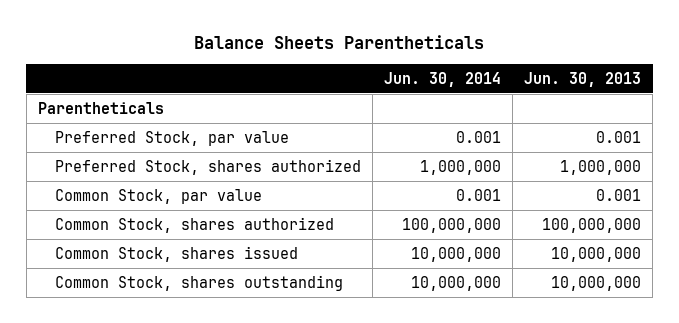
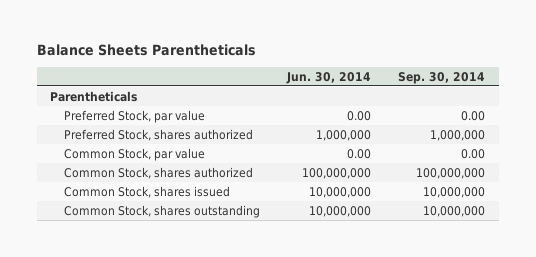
[524,71,642,87] Jun. 30, 2013 -> none
none -> [398,71,486,84] Sep. 30, 2014
[456,130,502,143] 0.001 -> [347,110,372,121] 0.00
[456,188,502,201] 0.001 -> [347,148,372,159] 0.00

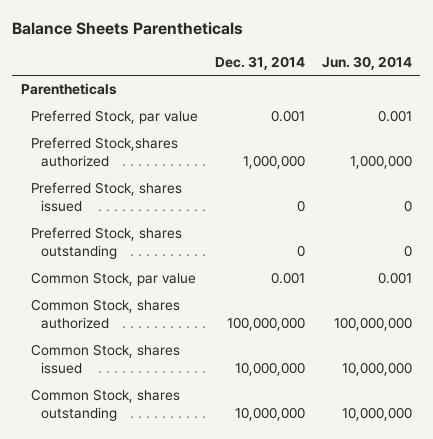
[398,71,486,84] Sep. 30, 2014 -> none
none -> [214,55,305,70] Dec. 31, 2014
[347,110,372,121] 0.00 -> [377,110,412,123] 0.001
[63,128,253,141] Preferred Stock, shares authorized -> [31,137,179,168] Preferred Stock,shares authorized
none -> [31,182,183,213] Preferred Stock, shares issued
none -> [31,227,183,260] Preferred Stock, shares outstanding
[347,148,372,159] 0.00 -> [377,272,412,285] 0.001

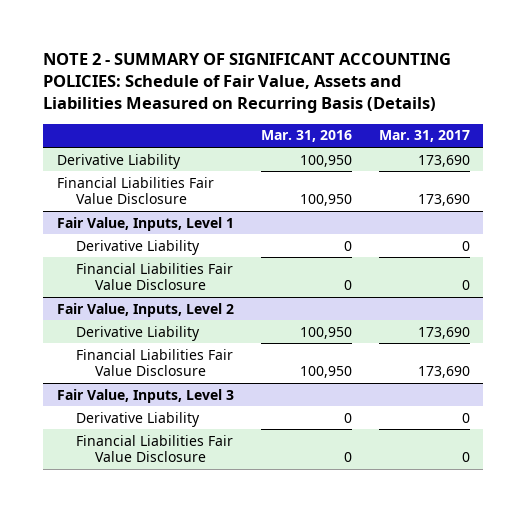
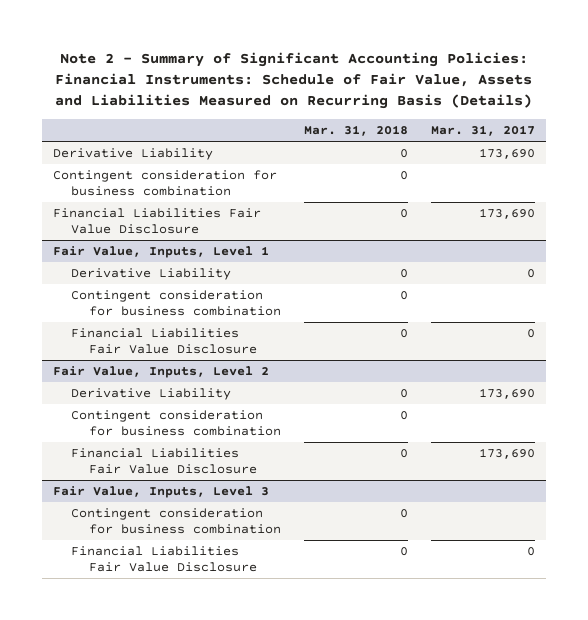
[43,53,452,114] NOTE 2 - SUMMARY OF SIGNIFICANT ACCOUNTING POLICIES: Schedule of Fair Value, Assets and Liabilities Measured on Recurring Basis (Details) -> [55,52,533,110] Note 2 - Summary of Significant Accounting Policies: Financial Instruments: Schedule of Fair Value, Assets and Liabilities Measured on Recurring Basis (Details)
[260,130,352,143] Mar. 31, 2016 -> none
none -> [303,125,408,137] Mar. 31, 2018
none -> [53,170,278,197] Contingent consideration for business combination
none -> [71,290,281,317] Contingent consideration for business combination
none -> [71,410,281,437] Contingent consideration for business combination
[75,411,200,427] Derivative Liability -> none
none -> [71,508,281,535] Contingent consideration for business combination

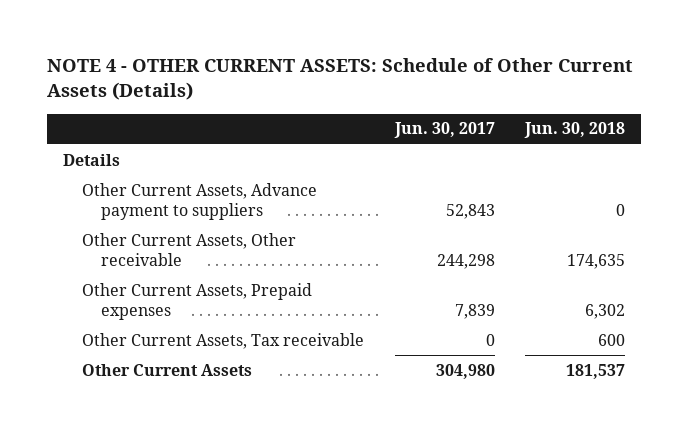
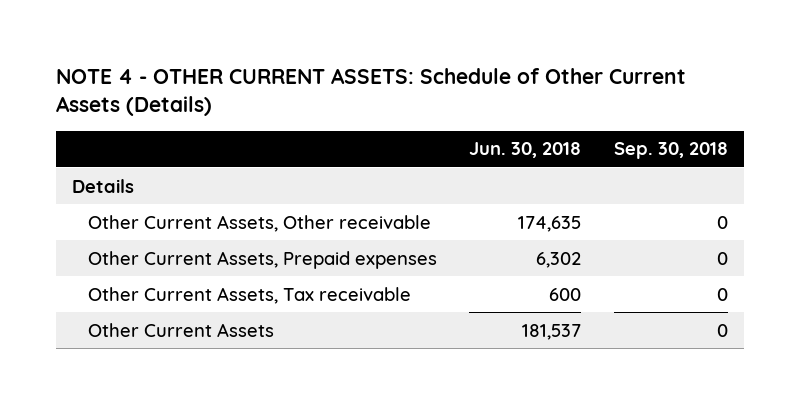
[393,122,495,139] Jun. 30, 2017 -> none
none -> [613,142,728,160] Sep. 30, 2018
[81,182,317,221] Other Current Assets, Advance payment to suppliers -> none

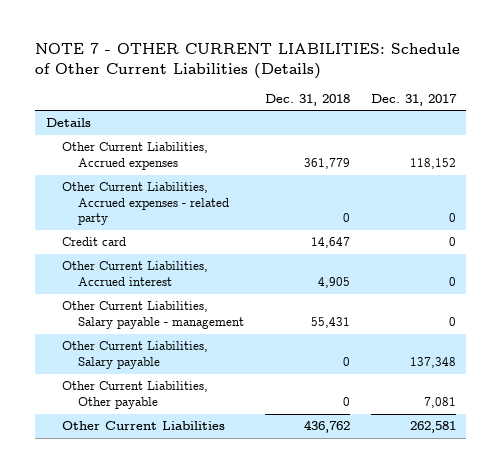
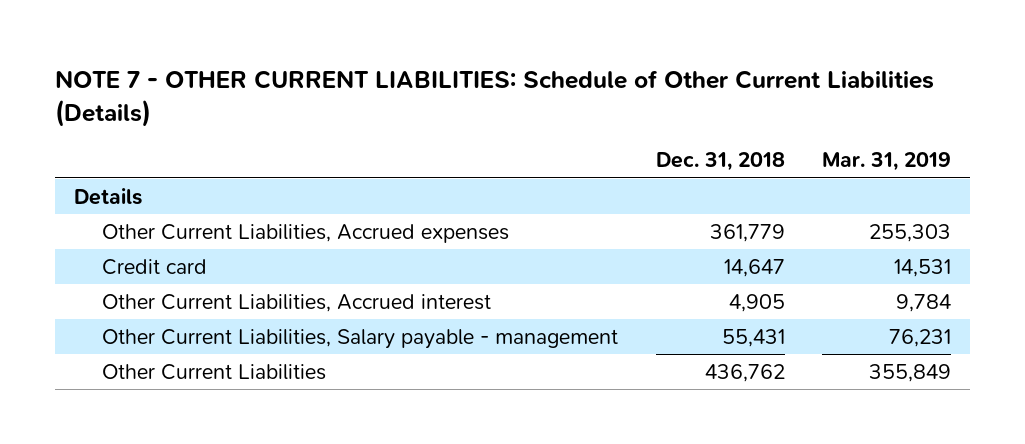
[370,93,457,106] Dec. 31, 2017 -> none
none -> [822,152,952,172] Mar. 31, 2019
[61,182,230,226] Other Current Liabilities, Accrued expenses - related party -> none
[61,341,208,369] Other Current Liabilities, Salary payable -> none
[61,381,208,409] Other Current Liabilities, Other payable -> none

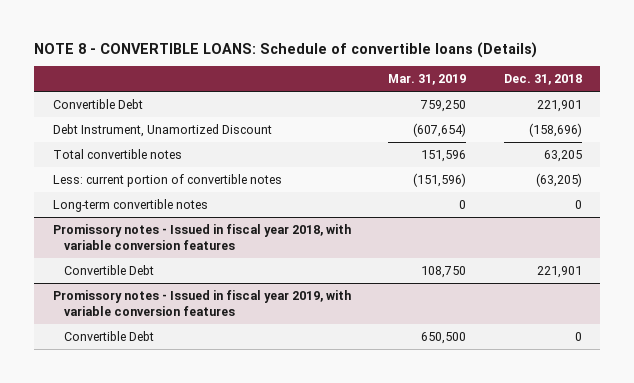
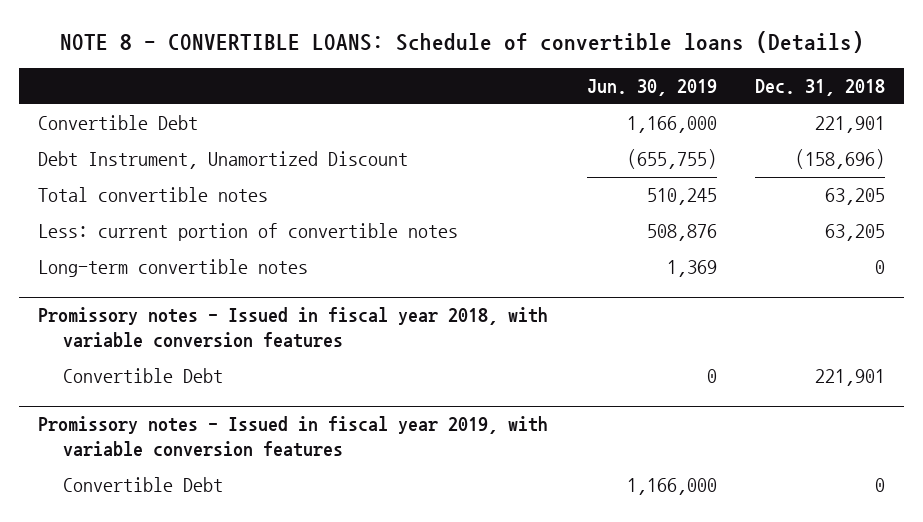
[388,74,467,86] Mar. 31, 2019 -> none
none -> [586,79,717,97] Jun. 30, 2019
[535,172,582,187] (63,205) -> [824,224,885,242] 63,205

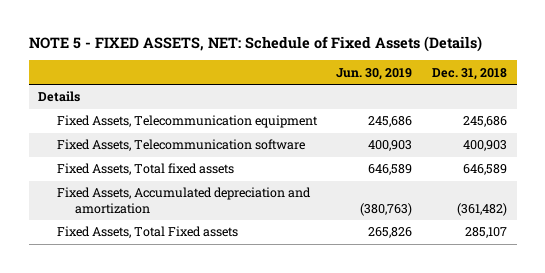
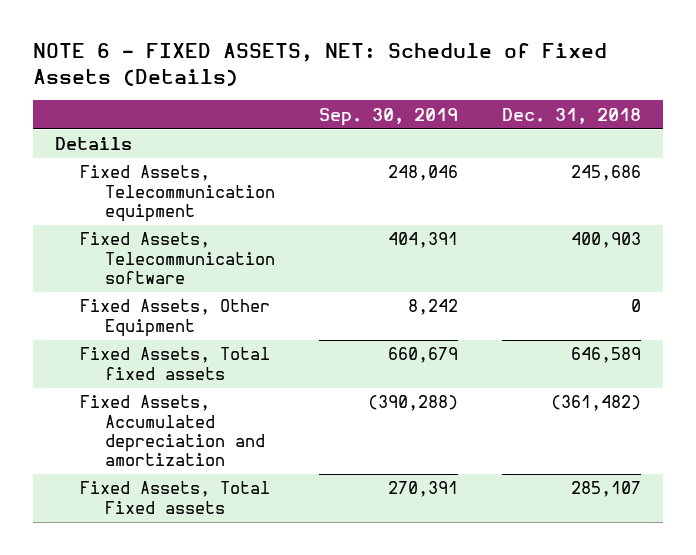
[28,36,482,53] NOTE 5 - FIXED ASSETS, NET: Schedule of Fixed Assets (Details) -> [32,43,607,86] NOTE 6 - FIXED ASSETS, NET: Schedule of Fixed Assets (Details)
[336,67,413,80] Jun. 30, 2019 -> none
none -> [319,107,459,126] Sep. 30, 2019
none -> [79,299,270,337] Fixed Assets, Other Equipment

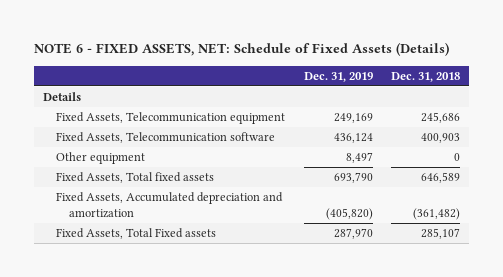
[319,107,459,126] Sep. 30, 2019 -> none
none -> [303,71,373,82] Dec. 31, 2019
[79,299,270,337] Fixed Assets, Other Equipment -> [56,152,146,165] Other equipment

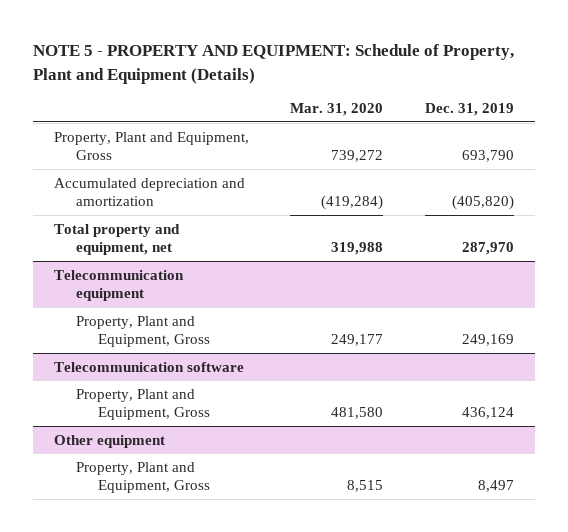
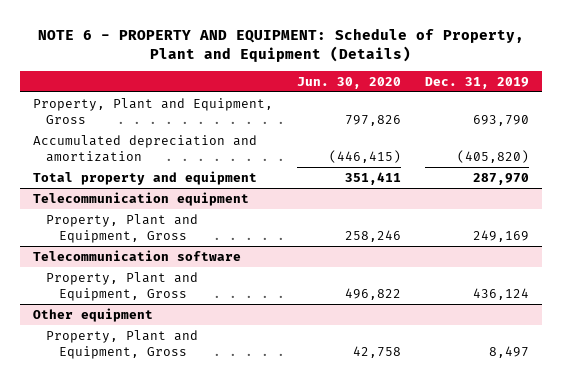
[32,44,514,84] NOTE 5 - PROPERTY AND EQUIPMENT: Schedule of Property, Plant and Equipment (Details) -> [38,27,525,62] NOTE 6 - PROPERTY AND EQUIPMENT: Schedule of Property, Plant and Equipment (Details)
[290,103,384,117] Mar. 31, 2020 -> none
none -> [297,76,402,89] Jun. 30, 2020
[53,223,180,256] Total property and equipment, net -> [32,170,257,185] Total property and equipment

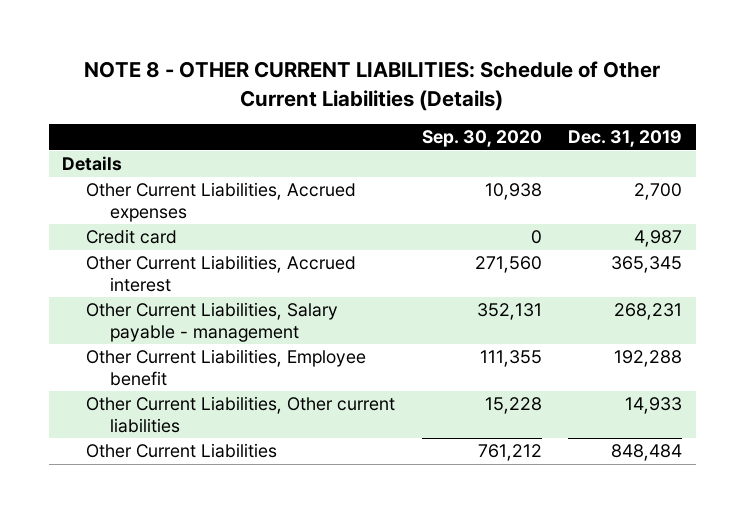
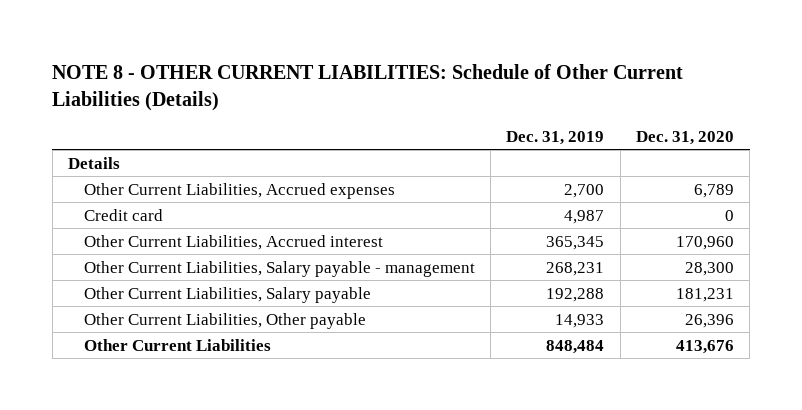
[421,130,542,148] Sep. 30, 2020 -> none
none -> [635,130,734,145] Dec. 31, 2020
[86,349,367,386] Other Current Liabilities, Employee benefit -> [83,286,371,303] Other Current Liabilities, Salary payable
[86,396,396,433] Other Current Liabilities, Other current liabilities -> [83,312,366,329] Other Current Liabilities, Other payable

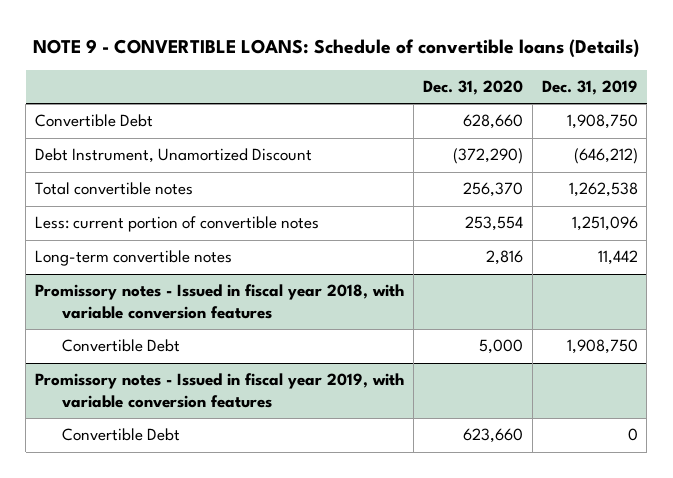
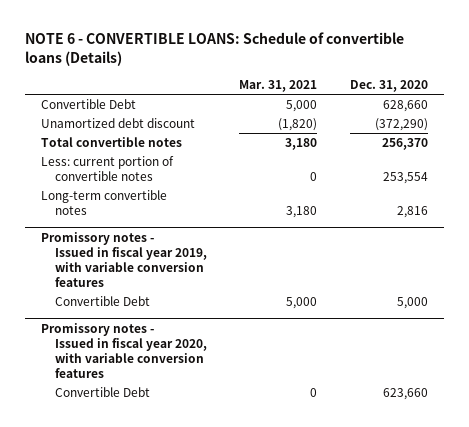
[33,38,640,58] NOTE 9 - CONVERTIBLE LOANS: Schedule of convertible loans (Details) -> [25,32,405,66] NOTE 6 - CONVERTIBLE LOANS: Schedule of convertible loans (Details)
[541,80,638,96] Dec. 31, 2019 -> none
none -> [239,80,318,93] Mar. 31, 2021
[35,148,313,164] Debt Instrument, Unamortized Discount -> [41,117,196,128] Unamortized debt discount
[35,284,405,319] Promissory notes - Issued in fiscal year 2018, with variable conversion features -> none
[62,339,181,353] Convertible Debt -> none
none -> [55,295,151,306] Convertible Debt
none -> [41,322,208,379] Promissory notes - Issued in fiscal year 2020, with variable conversion features

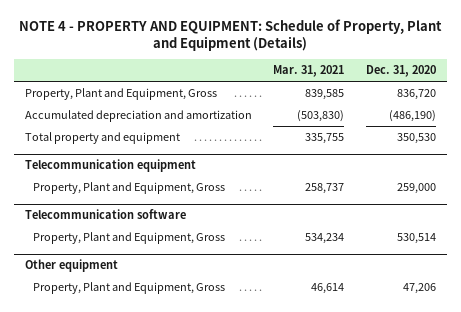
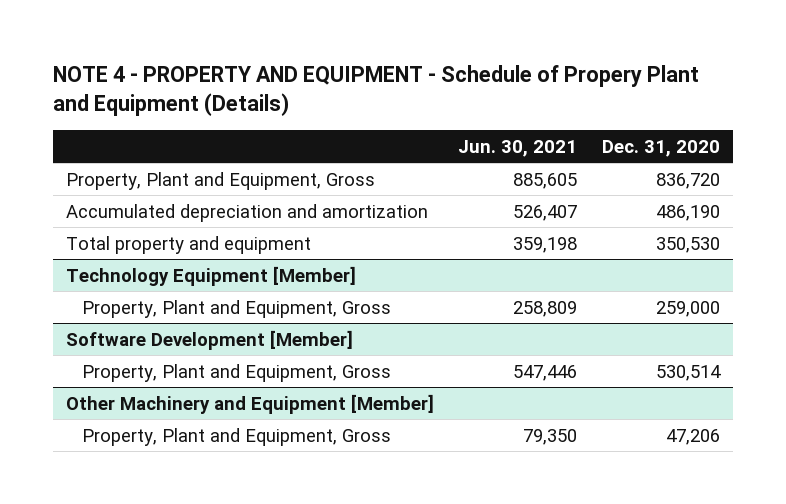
[19,18,443,52] NOTE 4 - PROPERTY AND EQUIPMENT: Schedule of Property, Plant and Equipment (Details) -> [53,65,700,117] NOTE 4 - PROPERTY AND EQUIPMENT - Schedule of Propery Plant and Equipment (Details)
[273,65,345,78] Mar. 31, 2021 -> none
none -> [458,139,578,157] Jun. 30, 2021
[389,109,437,122] (486,190) -> [656,204,721,221] 486,190
[24,159,196,173] Telecommunication equipment -> [65,265,356,286] Technology Equipment [Member]
[24,209,186,220] Telecommunication software -> [65,329,353,350] Software Development [Member]
[24,259,118,273] Other equipment -> [65,393,434,414] Other Machinery and Equipment [Member]

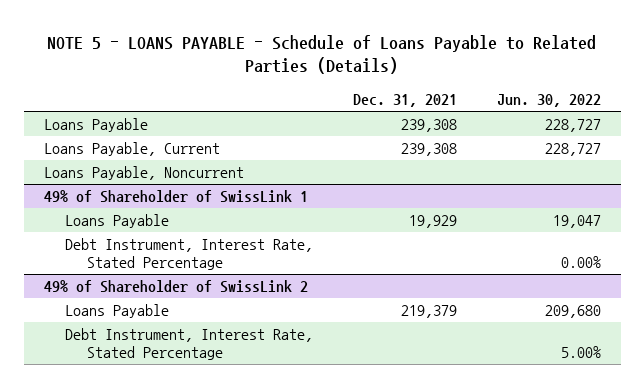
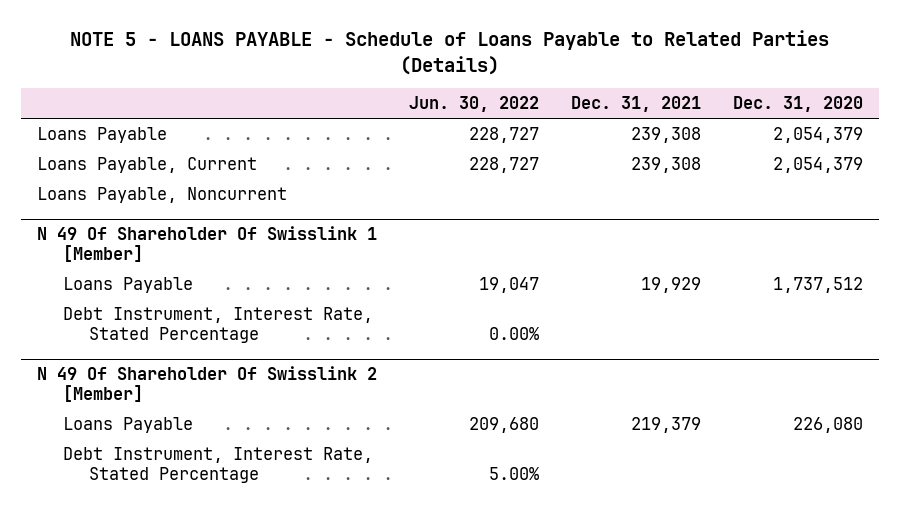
none -> [733,96,864,113] Dec. 31, 2020
[43,190,308,204] 49% of Shareholder of SwissLink 1 -> [36,226,377,263] N 49 Of Shareholder Of Swisslink 1 [Member]
[43,280,308,294] 49% of Shareholder of SwissLink 2 -> [36,366,377,403] N 49 Of Shareholder Of Swisslink 2 [Member]

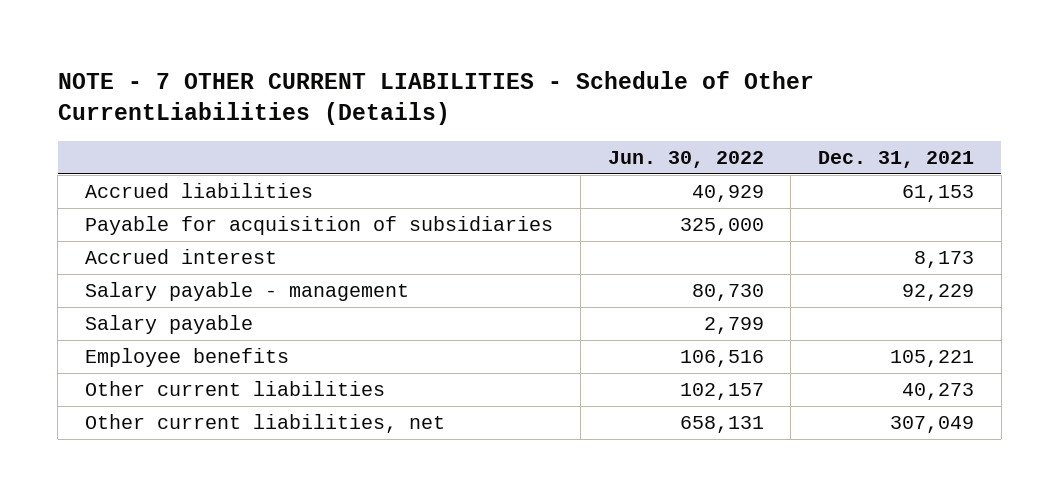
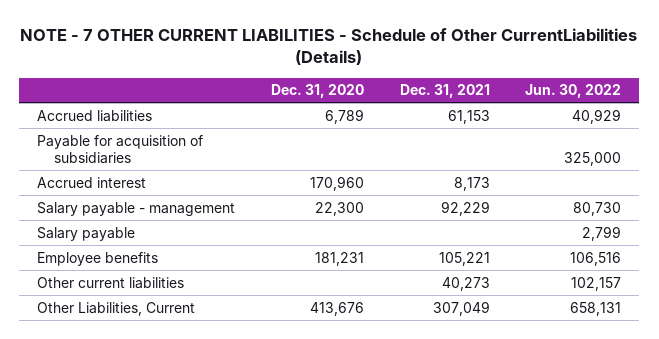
none -> [270,84,364,99] Dec. 31, 2020
[85,414,446,434] Other current liabilities, net -> [37,301,196,316] Other Liabilities, Current

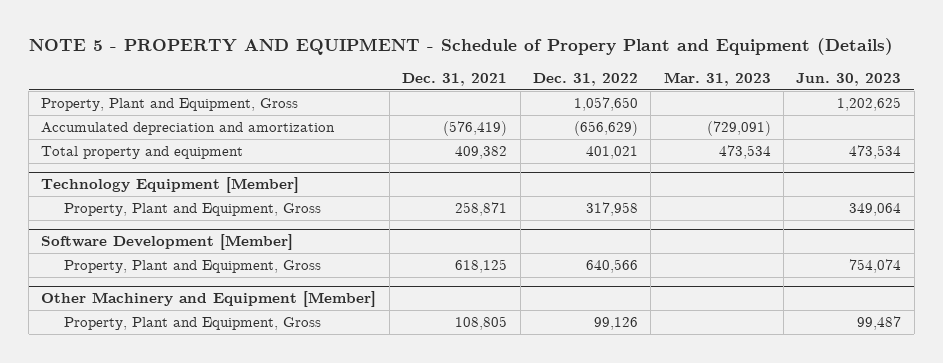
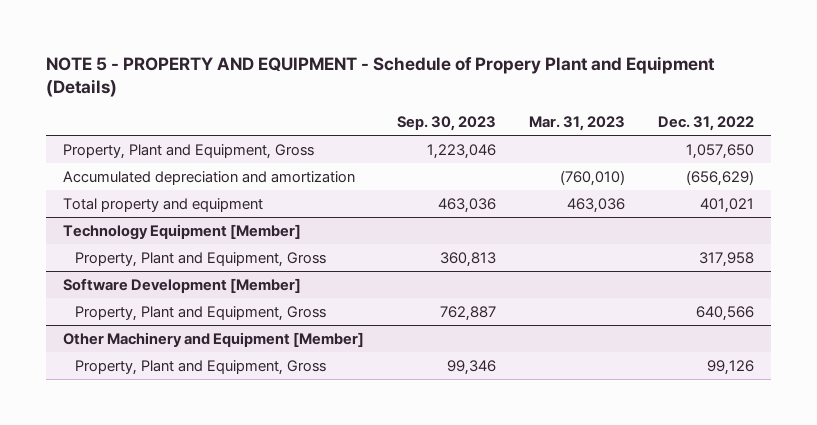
[402,72,508,86] Dec. 31, 2021 -> none
[796,72,902,86] Jun. 30, 2023 -> none
none -> [396,115,496,131] Sep. 30, 2023
[706,121,771,137] (729,091) -> [560,169,626,186] (760,010)
[718,145,771,160] 473,534 -> [567,197,626,213] 463,036

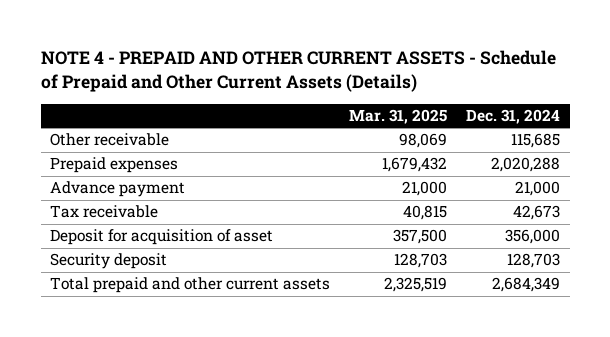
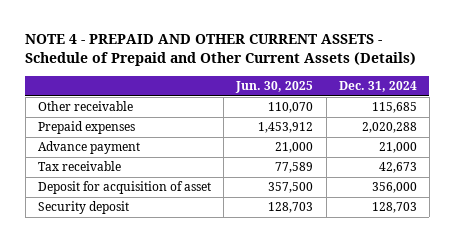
[349,109,448,125] Mar. 31, 2025 -> none
none -> [235,81,314,94] Jun. 30, 2025
[50,277,331,294] Total prepaid and other current assets -> none

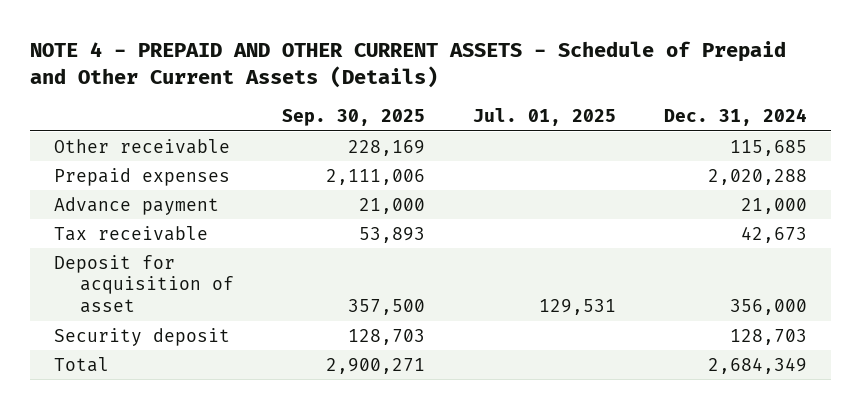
[235,81,314,94] Jun. 30, 2025 -> none
none -> [281,108,425,126] Sep. 30, 2025
none -> [472,107,616,126] Jul. 01, 2025
none -> [54,356,110,372] Total

